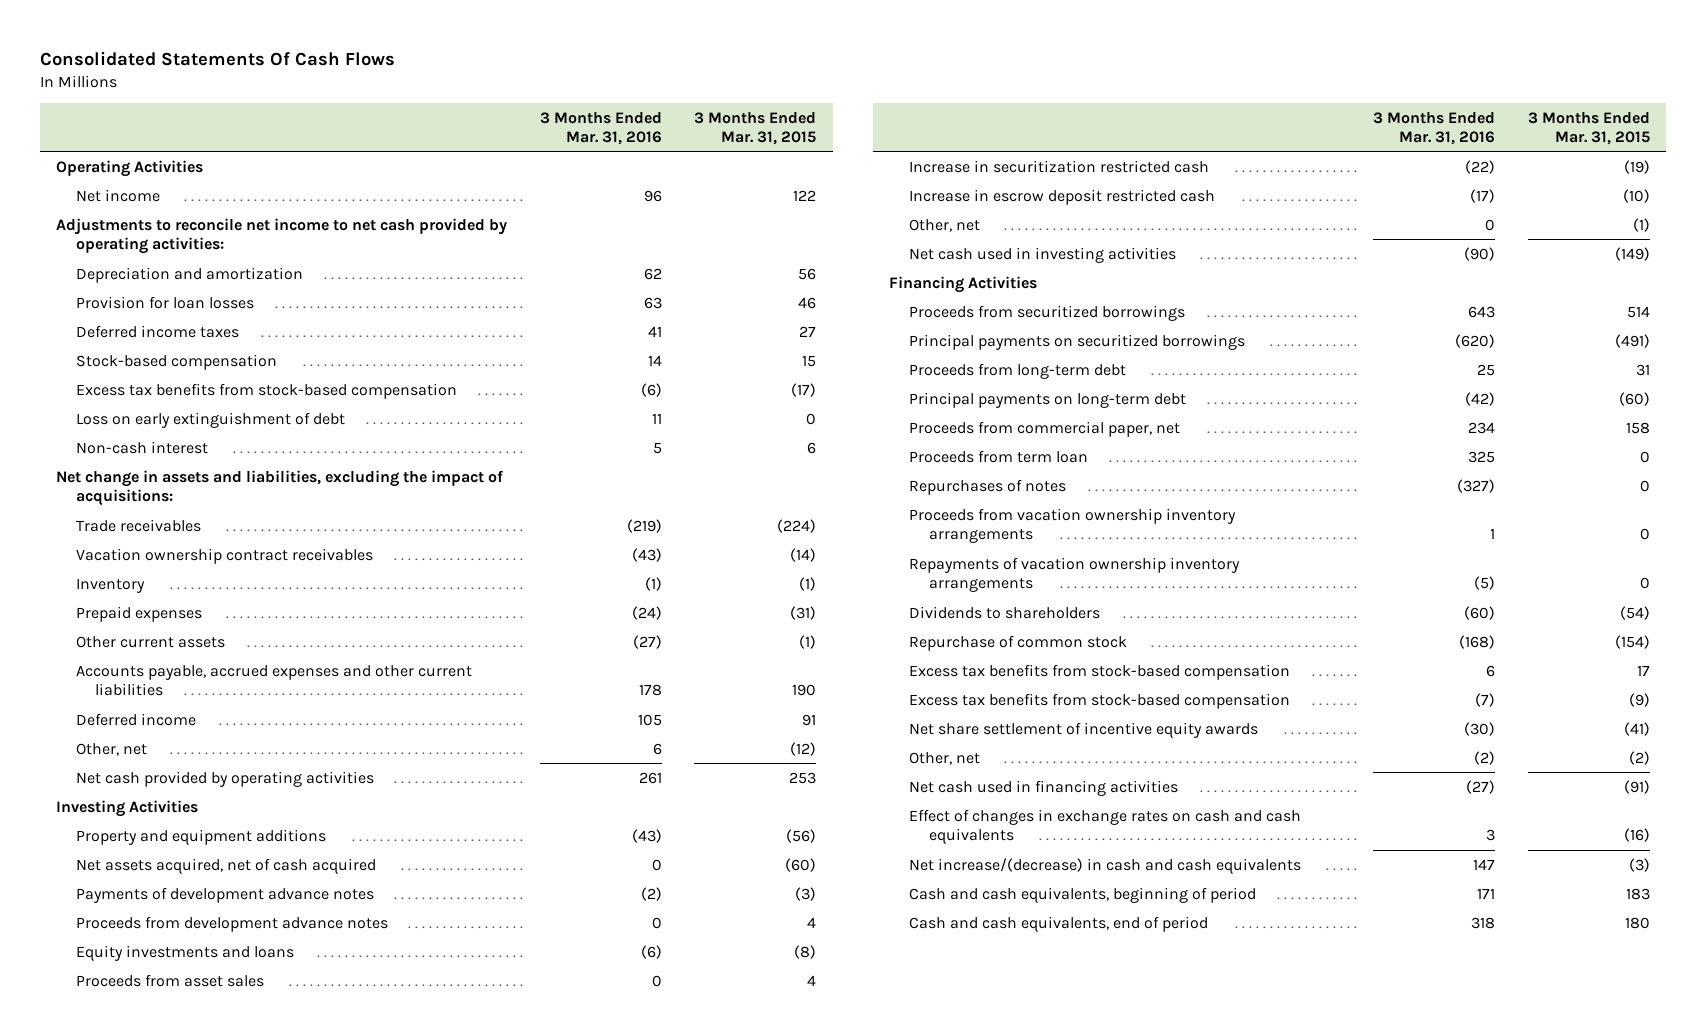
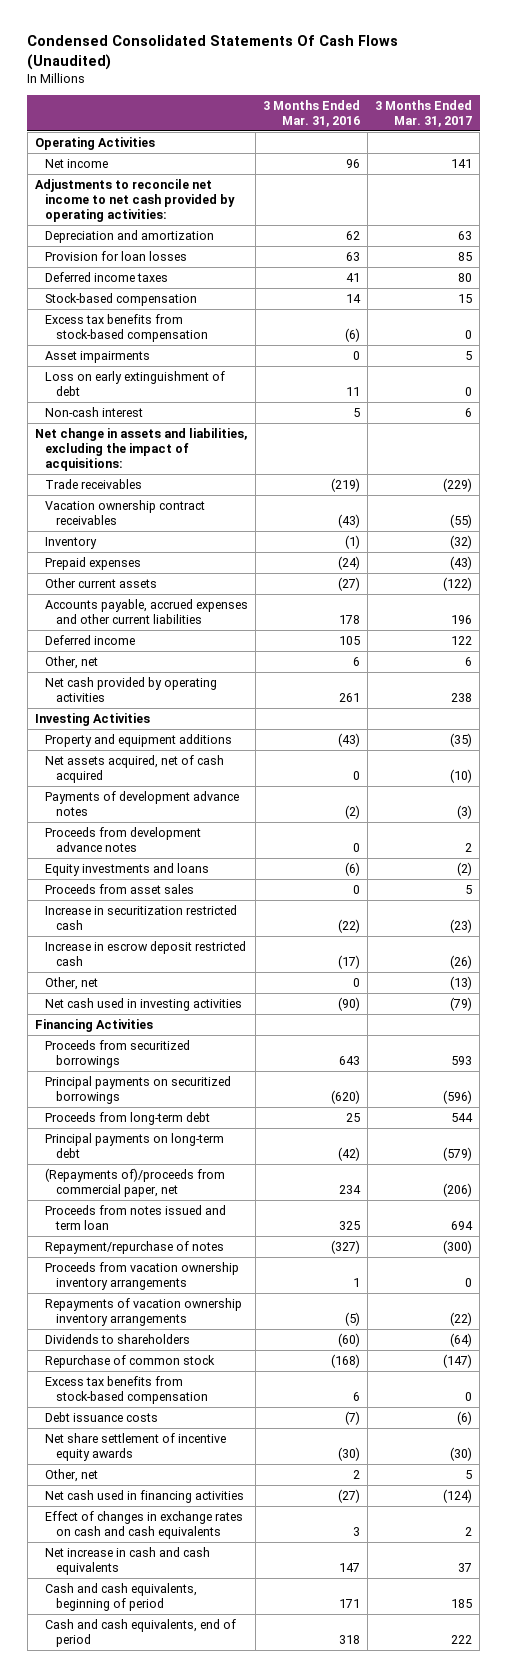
[39,50,395,66] Consolidated Statements Of Cash Flows -> [27,35,399,70] Condensed Consolidated Statements Of Cash Flows (Unaudited)
[694,111,817,145] 3 Months Ended Mar. 31, 2015 -> none
none -> [375,99,473,127] 3 Months Ended Mar. 31, 2017
none -> [45,350,151,363] Asset impairments
[909,420,1181,437] Proceeds from commercial paper, net -> [45,1167,226,1197] (Repayments of)/proceeds from commercial paper, net
[909,449,1089,463] Proceeds from term loan -> [45,1204,227,1230] Proceeds from notes issued and term loan
[909,478,1067,495] Repurchases of notes -> [45,1240,225,1254] Repayment/repurchase of notes
[909,692,1291,709] Excess tax benefits from stock-based compensation -> [45,1411,159,1422] Debt issuance costs
[1473,750,1495,765] (2) -> [353,1469,361,1479] 2
[909,857,1302,874] Net increase/(decrease) in cash and cash equivalents -> [45,1546,211,1575] Net increase in cash and cash equivalents

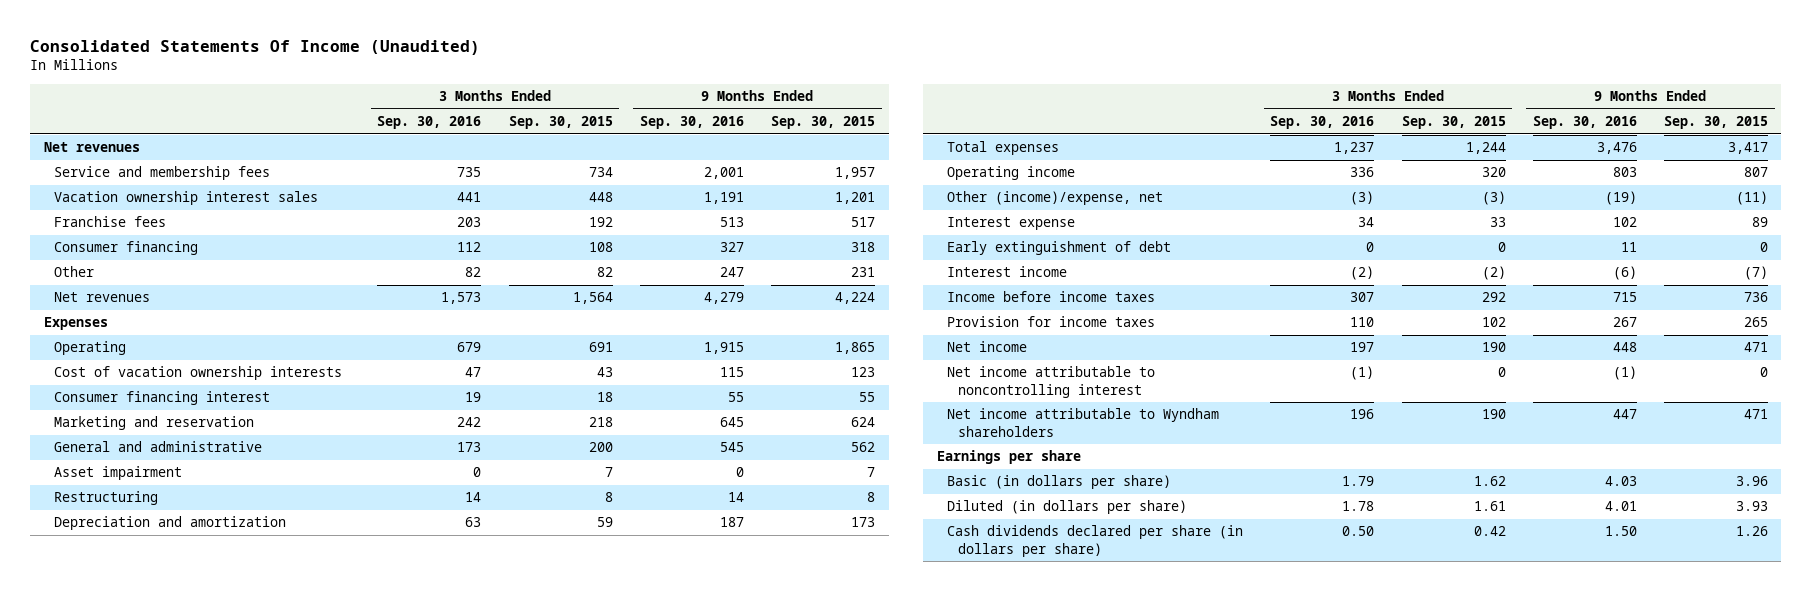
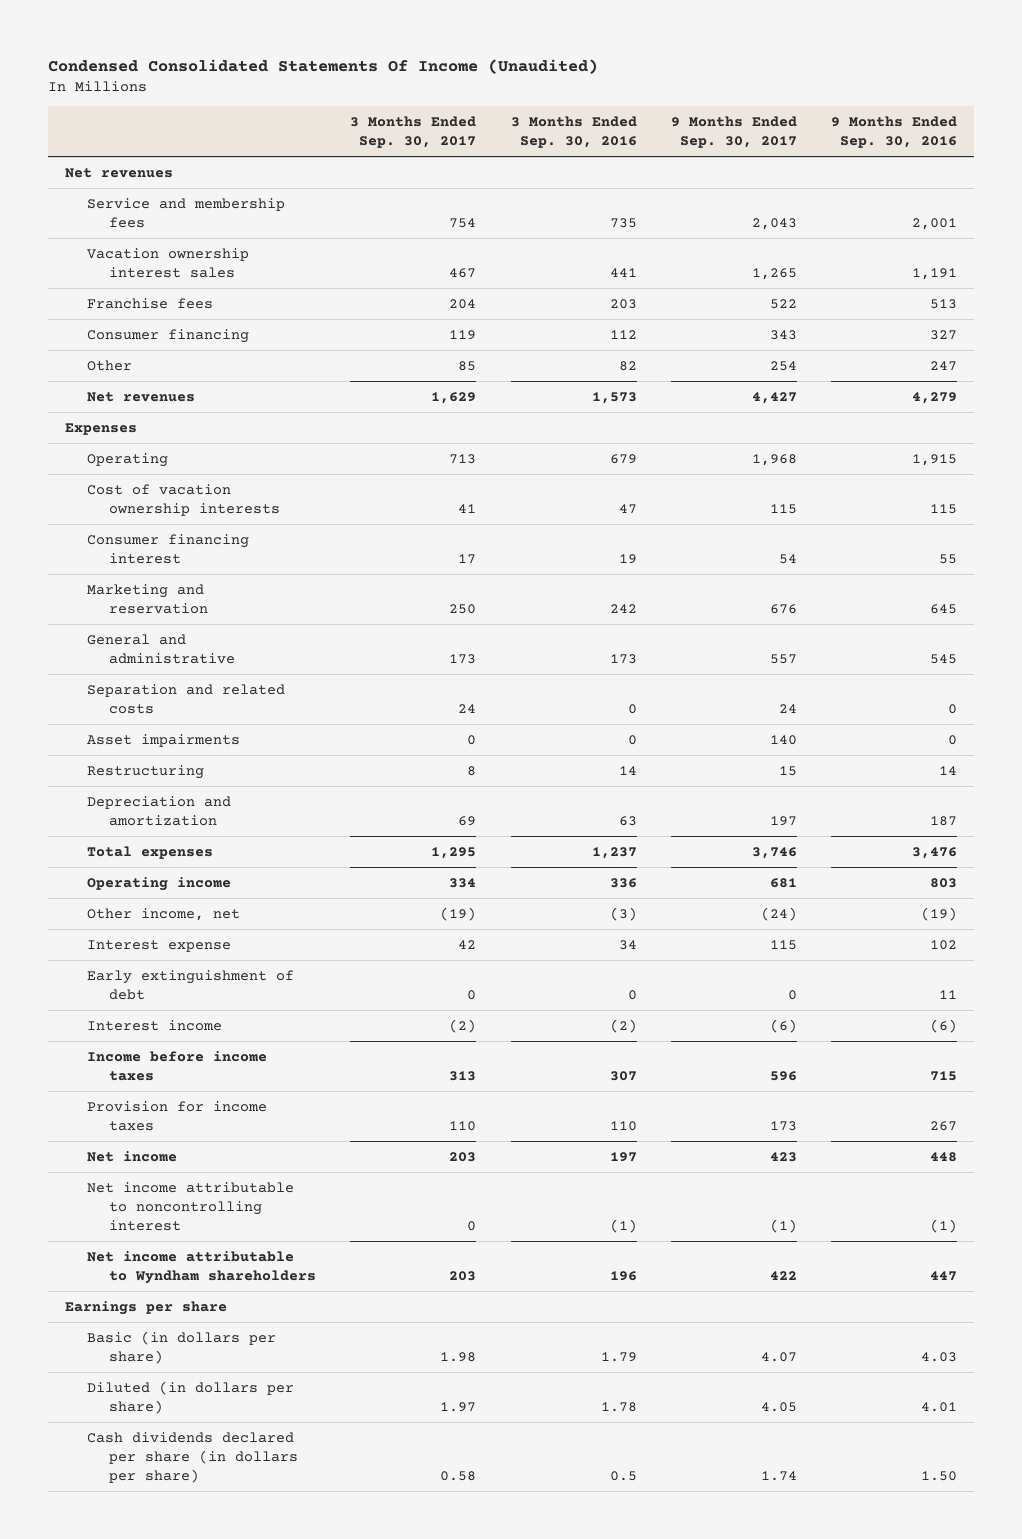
[30,39,481,55] Consolidated Statements Of Income (Unaudited) -> [48,59,599,75] Condensed Consolidated Statements Of Income (Unaudited)
[508,116,613,130] Sep. 30, 2015 -> none
[771,116,876,130] Sep. 30, 2015 -> none
none -> [350,115,477,149] 3 Months Ended Sep. 30, 2017
none -> [670,115,797,149] 9 Months Ended Sep. 30, 2017
none -> [87,683,286,714] Separation and related costs
[54,466,183,481] Asset impairment -> [87,733,241,747] Asset impairments
[947,191,1164,206] Other (income)/expense, net -> [87,907,241,921] Other income, net
[1342,526,1375,537] 0.50 -> [609,1471,637,1482] 0.5

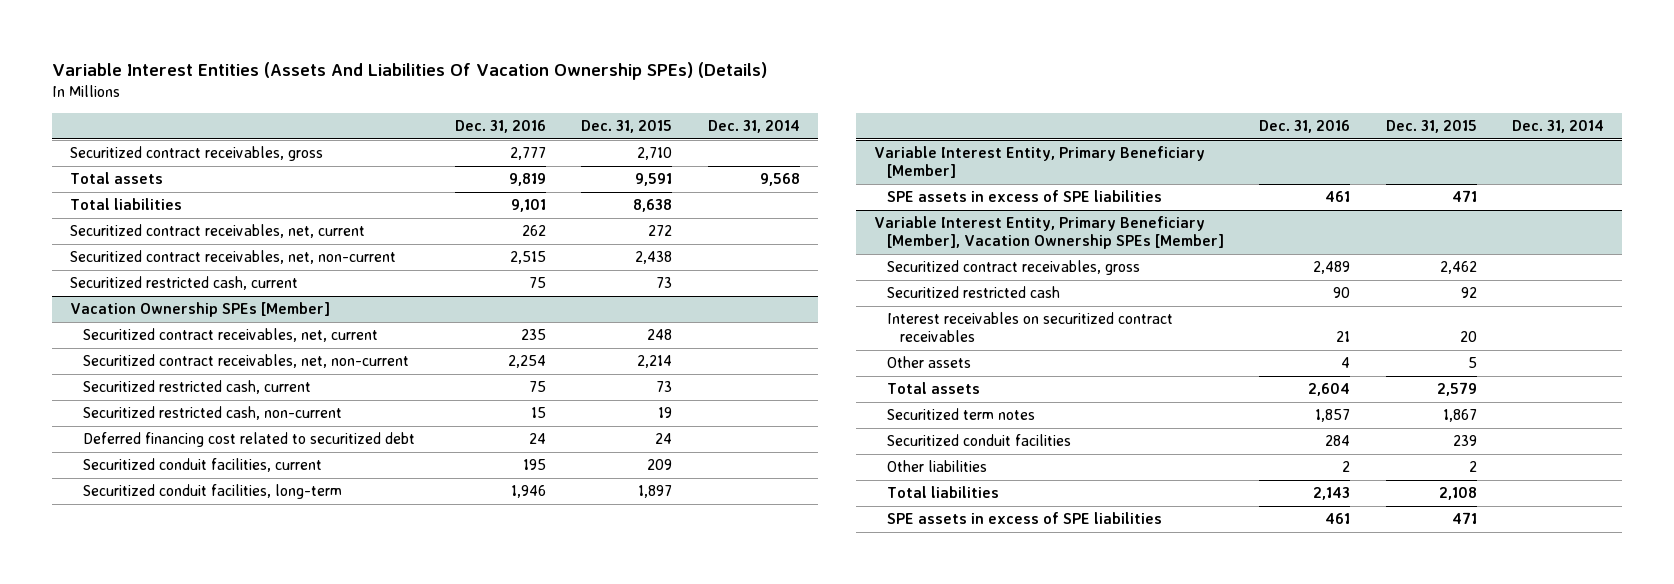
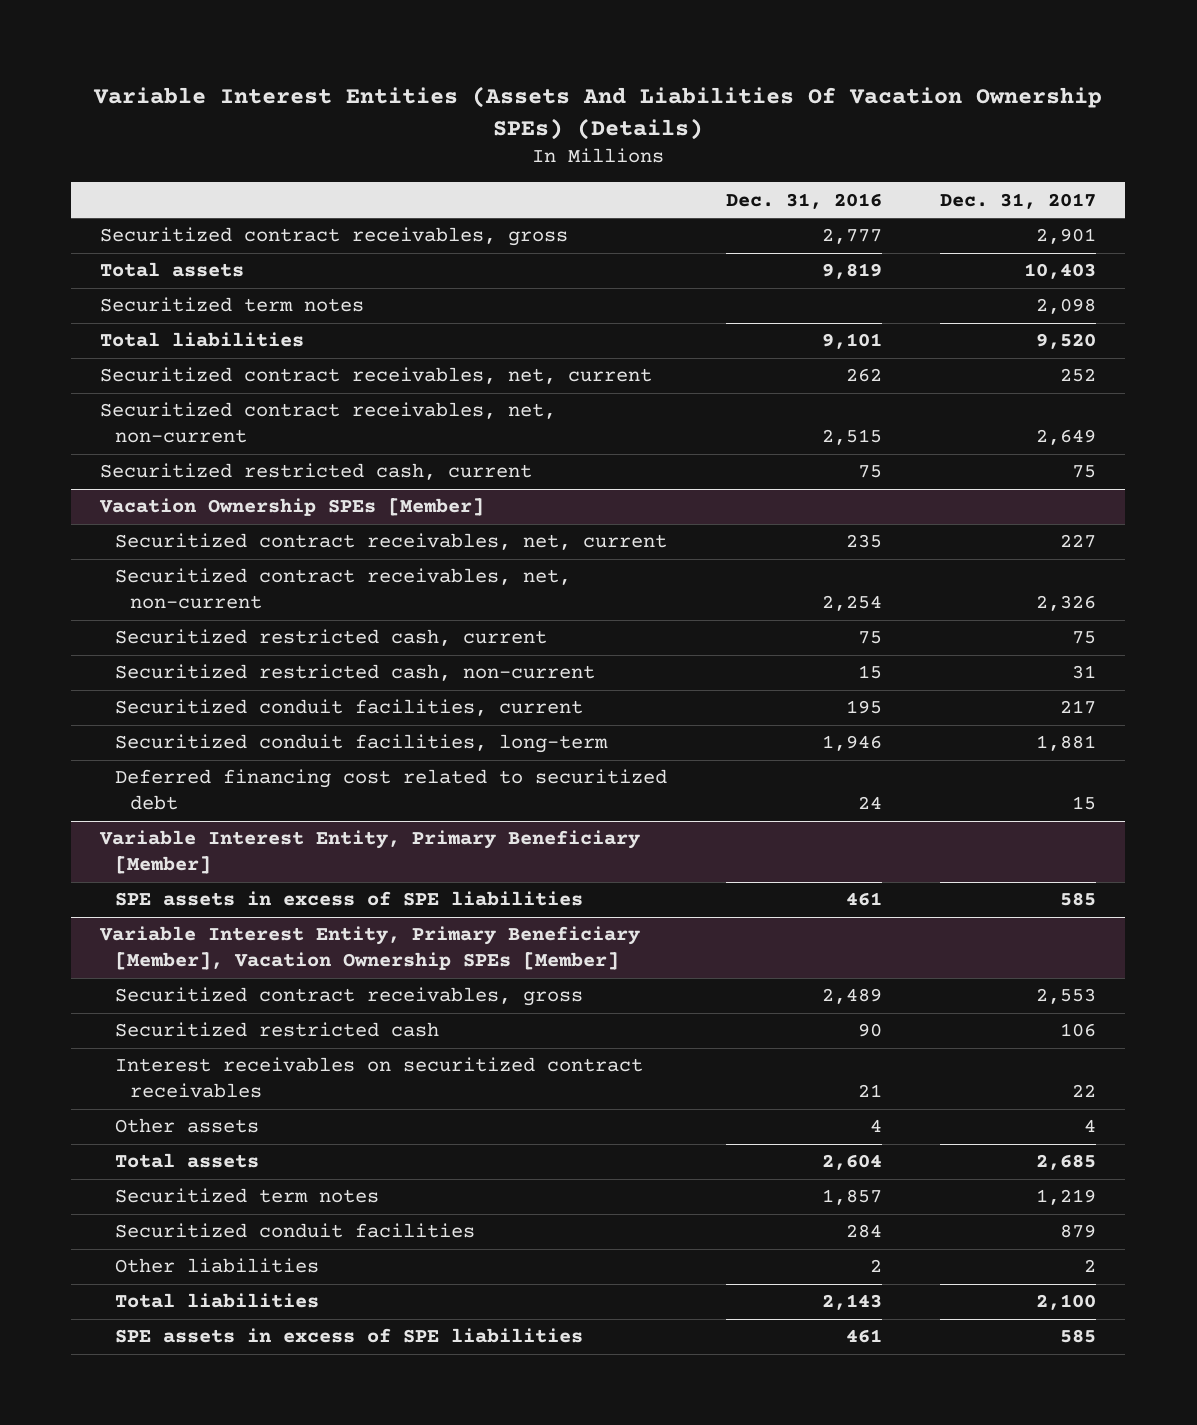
[581,120,673,134] Dec. 31, 2015 -> none
[707,120,800,134] Dec. 31, 2014 -> none
none -> [940,192,1097,209] Dec. 31, 2017
none -> [100,297,365,313] Securitized term notes
[82,432,415,448] Deferred financing cost related to securitized debt -> [115,769,668,811] Deferred financing cost related to securitized debt

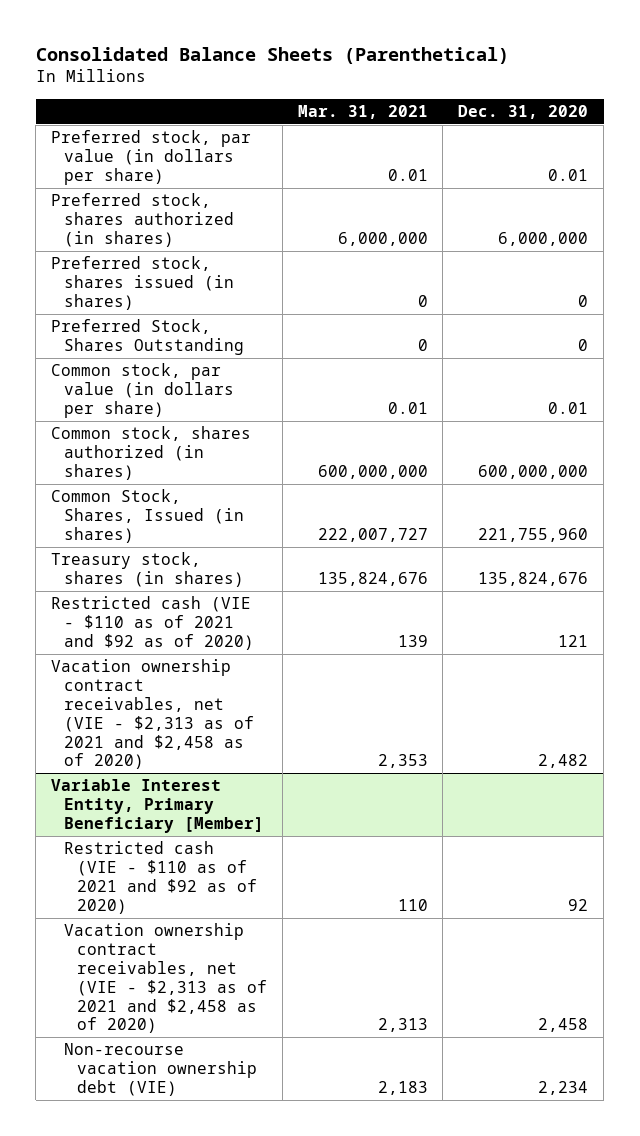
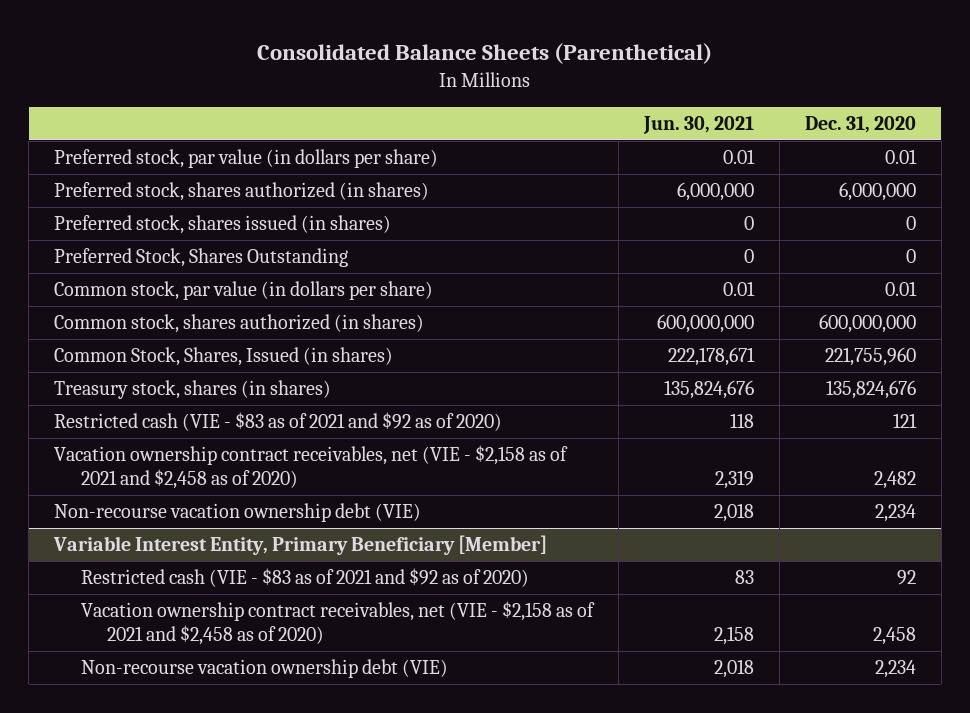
[297,104,428,119] Mar. 31, 2021 -> none
none -> [642,116,754,135] Jun. 30, 2021
[51,596,255,651] Restricted cash (VIE - $110 as of 2021 and $92 as of 2020) -> [54,412,503,432] Restricted cash (VIE - $83 as of 2021 and $92 as of 2020)
[51,659,255,770] Vacation ownership contract receivables, net (VIE - $2,313 as of 2021 and $2,458 as of 2020) -> [54,445,569,490] Vacation ownership contract receivables, net (VIE - $2,158 as of 2021 and $2,458 as of 2020)
none -> [54,503,422,523] Non-recourse vacation ownership debt (VIE)
[64,841,257,914] Restricted cash (VIE - $110 as of 2021 and $92 as of 2020) -> [80,568,529,588] Restricted cash (VIE - $83 as of 2021 and $92 as of 2020)
[64,923,267,1034] Vacation ownership contract receivables, net (VIE - $2,313 as of 2021 and $2,458 as of 2020) -> [80,601,595,646] Vacation ownership contract receivables, net (VIE - $2,158 as of 2021 and $2,458 as of 2020)

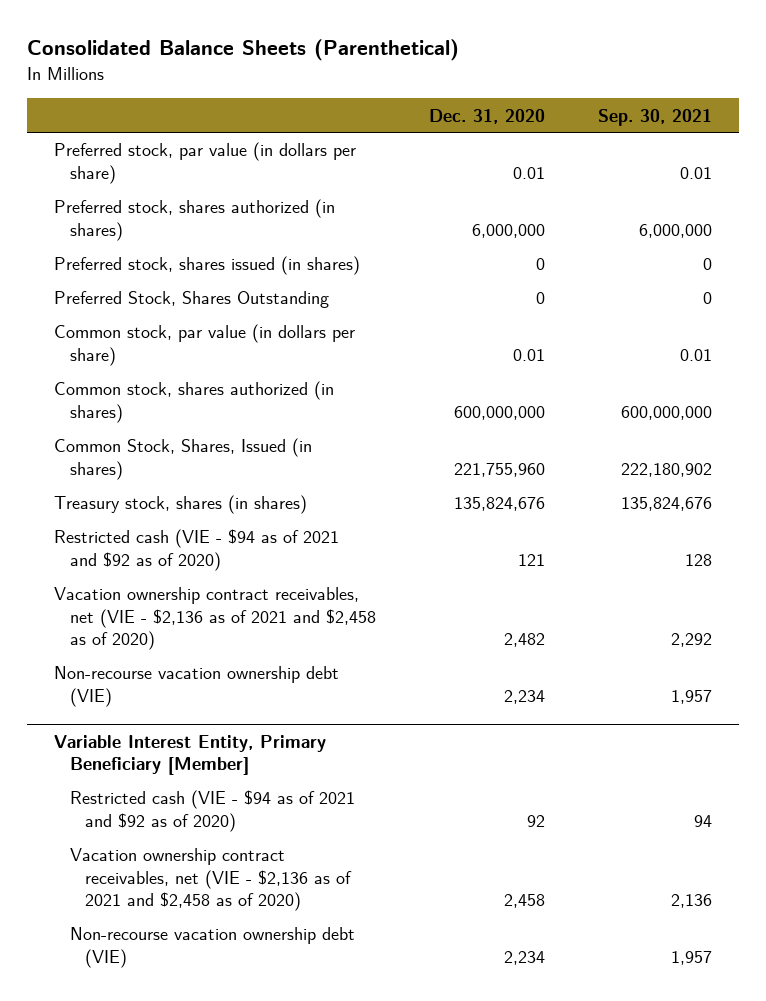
[642,116,754,135] Jun. 30, 2021 -> none
none -> [598,108,713,126] Sep. 30, 2021
[54,412,503,432] Restricted cash (VIE - $83 as of 2021 and $92 as of 2020) -> [53,529,339,571] Restricted cash (VIE - $94 as of 2021 and $92 as of 2020)
[54,445,569,490] Vacation ownership contract receivables, net (VIE - $2,158 as of 2021 and $2,458 as of 2020) -> [53,587,376,651] Vacation ownership contract receivables, net (VIE - $2,136 as of 2021 and $2,458 as of 2020)
[80,568,529,588] Restricted cash (VIE - $83 as of 2021 and $92 as of 2020) -> [69,790,355,832] Restricted cash (VIE - $94 as of 2021 and $92 as of 2020)
[80,601,595,646] Vacation ownership contract receivables, net (VIE - $2,158 as of 2021 and $2,458 as of 2020) -> [69,848,353,912] Vacation ownership contract receivables, net (VIE - $2,136 as of 2021 and $2,458 as of 2020)

